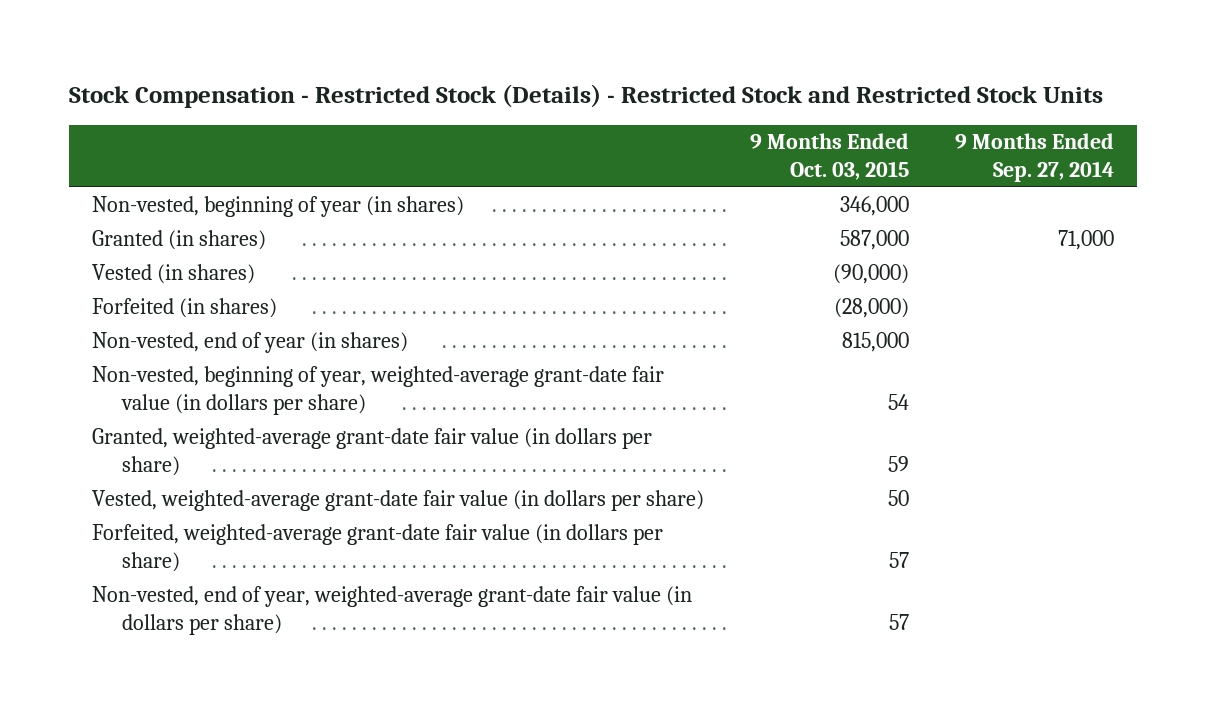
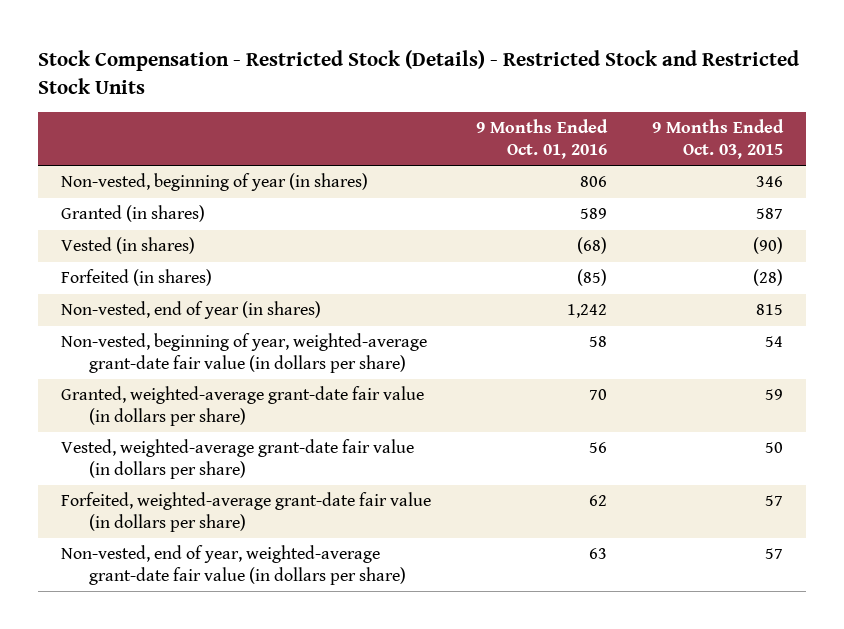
[954,133,1114,183] 9 Months Ended Sep. 27, 2014 -> none
none -> [476,119,609,160] 9 Months Ended Oct. 01, 2016
[839,196,909,217] 346,000 -> [756,176,784,188] 346
[839,230,909,251] 587,000 -> [756,208,784,220] 587
[832,264,909,285] (90,000) -> [753,237,784,255] (90)
[833,298,909,319] (28,000) -> [753,269,784,287] (28)
[841,332,909,353] 815,000 -> [756,304,784,316] 815

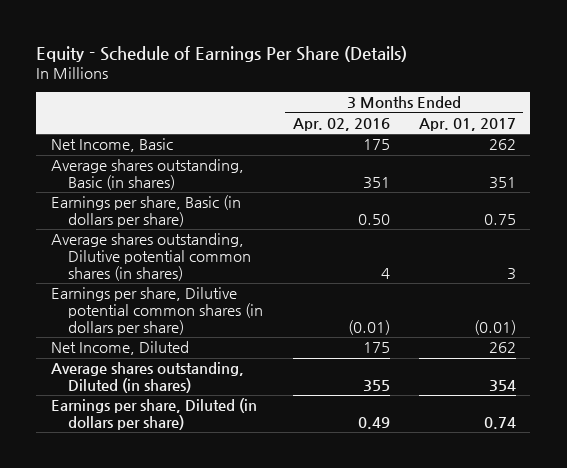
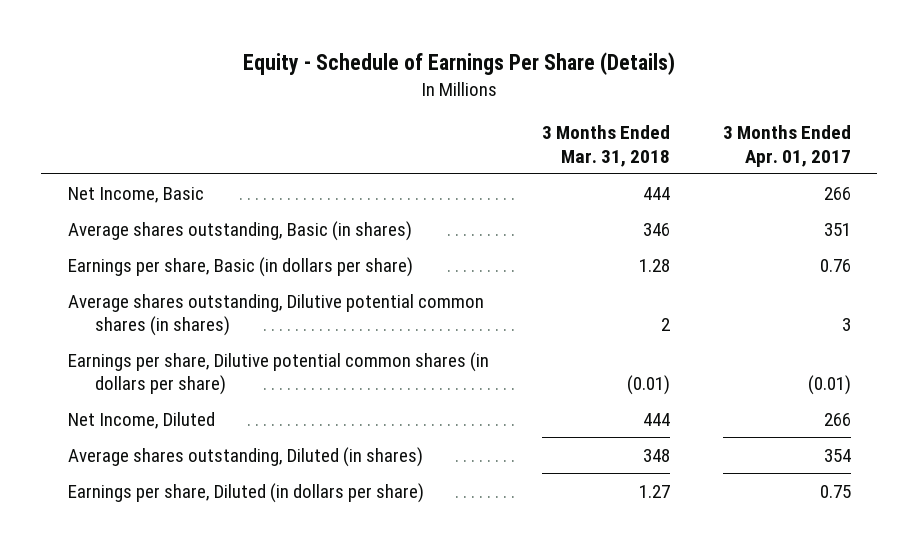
[292,118,390,132] Apr. 02, 2016 -> none
none -> [541,125,670,167] 3 Months Ended Mar. 31, 2018
[488,139,516,151] 262 -> [823,186,851,200] 266
[483,214,516,226] 0.75 -> [819,258,851,272] 0.76
[488,342,516,354] 262 -> [823,412,851,426] 266
[483,417,516,430] 0.74 -> [819,484,851,498] 0.75

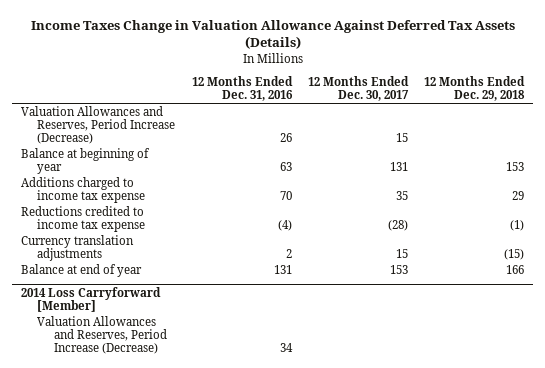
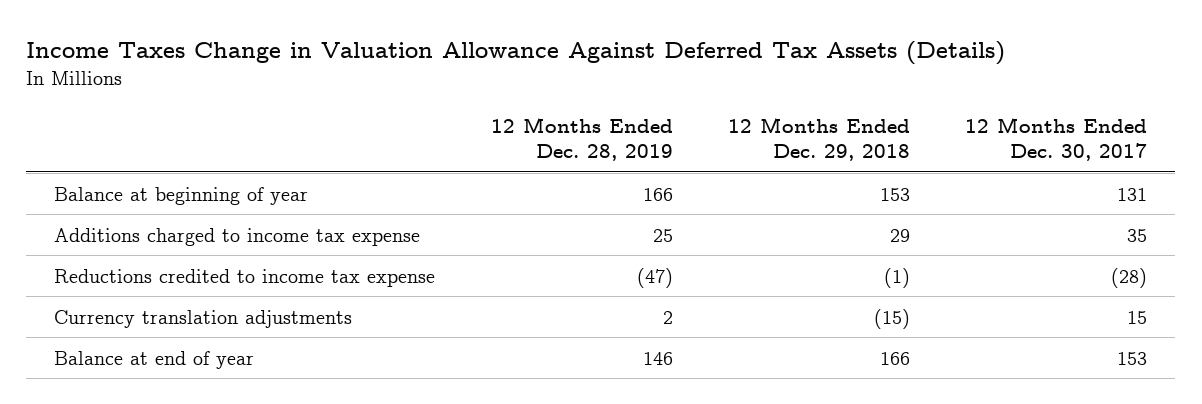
[191,76,293,102] 12 Months Ended Dec. 31, 2016 -> none
none -> [490,116,673,162] 12 Months Ended Dec. 28, 2019
[20,106,176,145] Valuation Allowances and Reserves, Period Increase (Decrease) -> none
[20,286,161,312] 2014 Loss Carryforward [Member] -> none
[37,316,167,355] Valuation Allowances and Reserves, Period Increase (Decrease) -> none

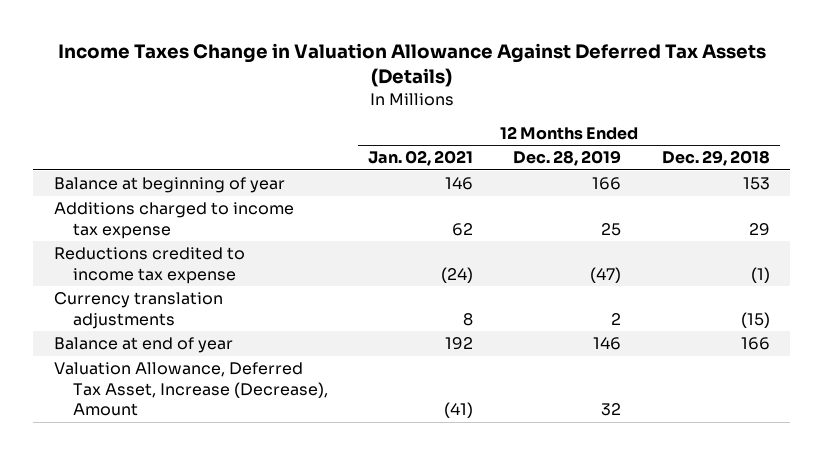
[965,116,1148,162] 12 Months Ended Dec. 30, 2017 -> none
none -> [368,150,474,167] Jan. 02, 2021
none -> [53,362,328,417] Valuation Allowance, Deferred Tax Asset, Increase (Decrease), Amount

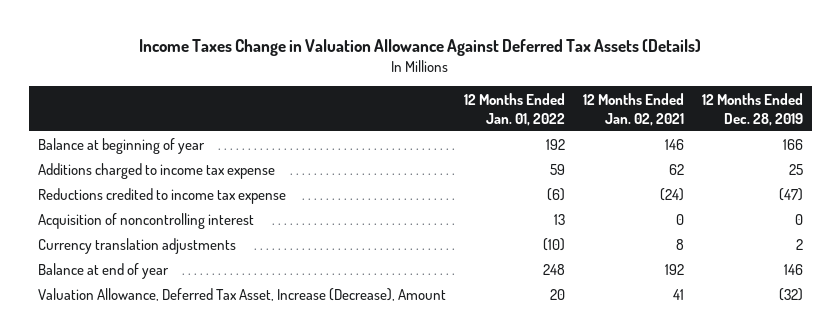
[661,150,770,167] Dec. 29, 2018 -> none
none -> [463,92,565,126] 12 Months Ended Jan. 01, 2022
none -> [37,213,254,230] Acquisition of noncontrolling interest
[444,402,474,419] (41) -> [672,289,684,301] 41
[601,403,622,417] 32 -> [778,288,803,302] (32)

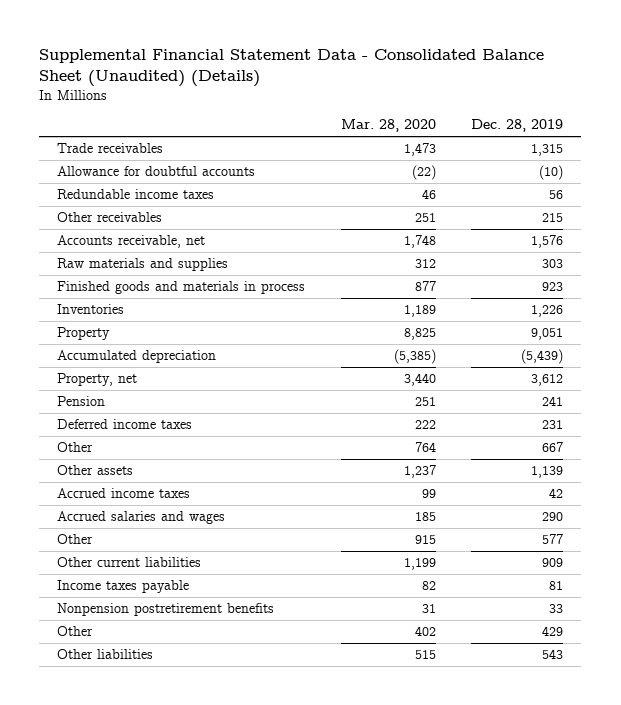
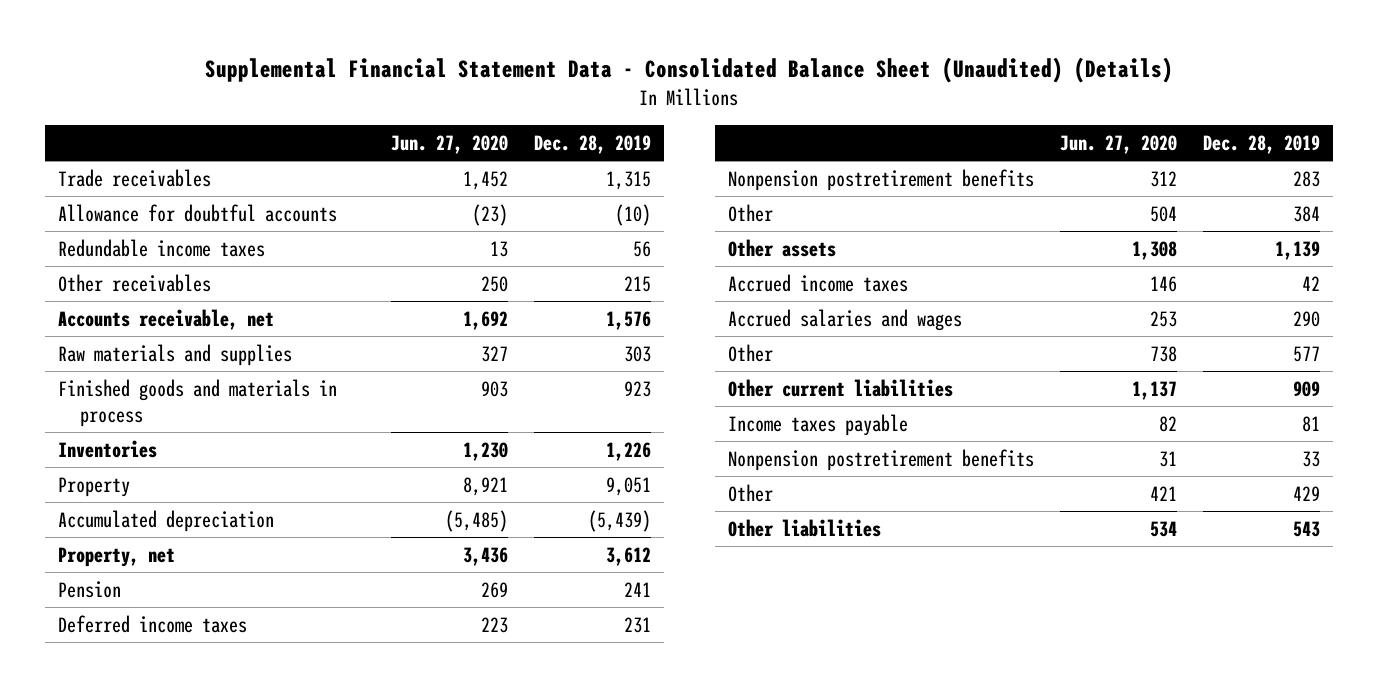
[340,119,436,133] Mar. 28, 2020 -> none
none -> [390,134,508,154] Jun. 27, 2020
none -> [727,168,1034,191] Nonpension postretirement benefits
[542,442,564,453] 667 -> [1292,205,1320,222] 384

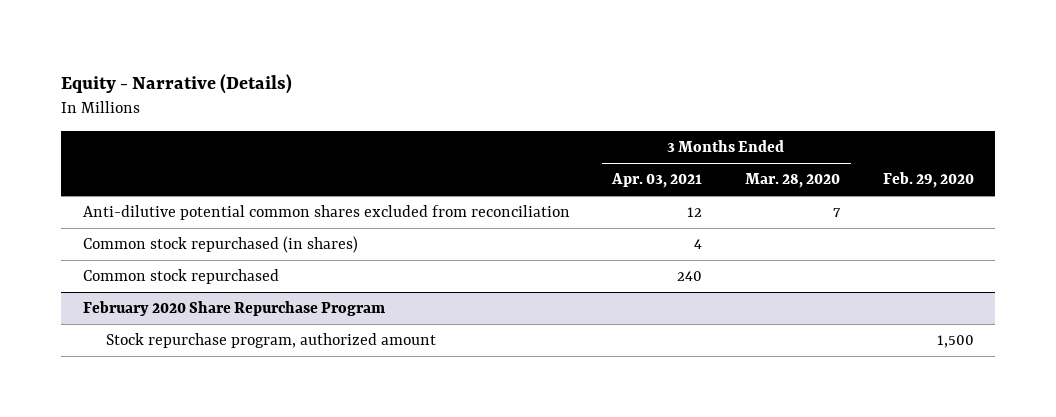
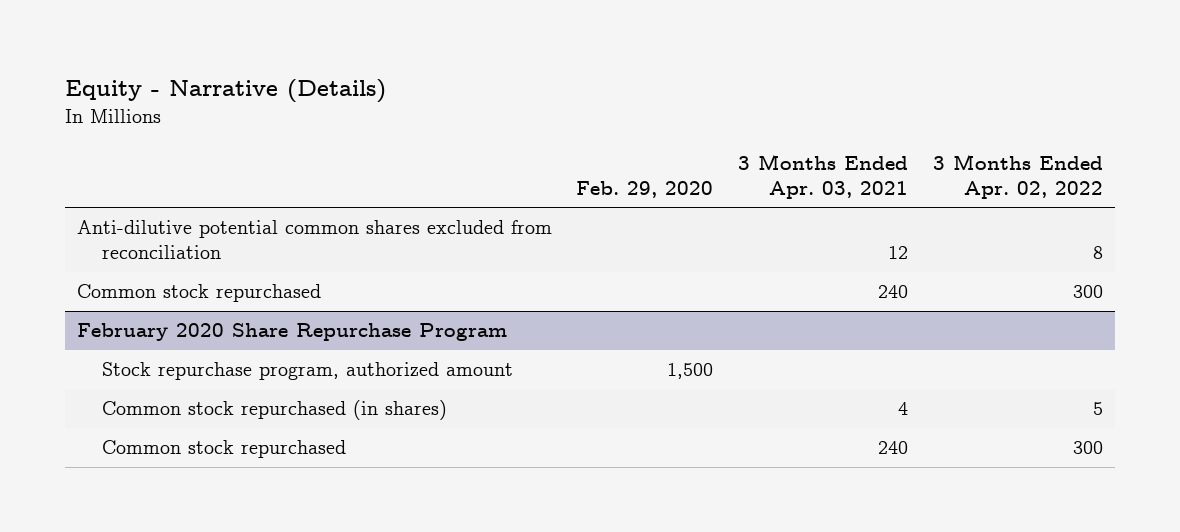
[745,173,841,189] Mar. 28, 2020 -> none
none -> [932,153,1103,199] 3 Months Ended Apr. 02, 2022
[82,236,358,254] Common stock repurchased (in shares) -> none
none -> [101,400,447,421] Common stock repurchased (in shares)
none -> [101,440,346,459] Common stock repurchased

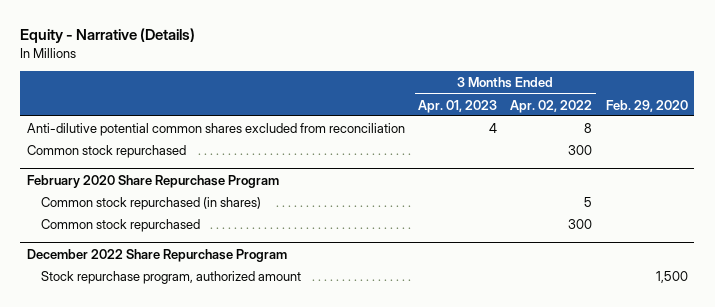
[738,153,909,199] 3 Months Ended Apr. 03, 2021 -> none
none -> [418,99,498,113] Apr. 01, 2023
[101,362,513,381] Stock repurchase program, authorized amount -> none
none -> [26,248,287,262] December 2022 Share Repurchase Program
none -> [41,270,302,284] Stock repurchase program, authorized amount

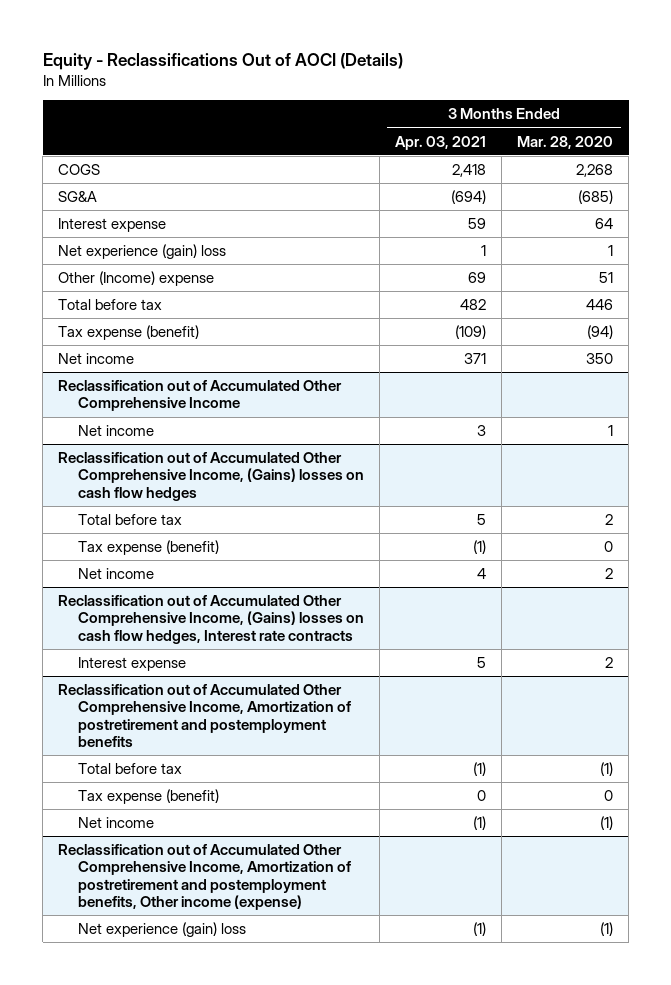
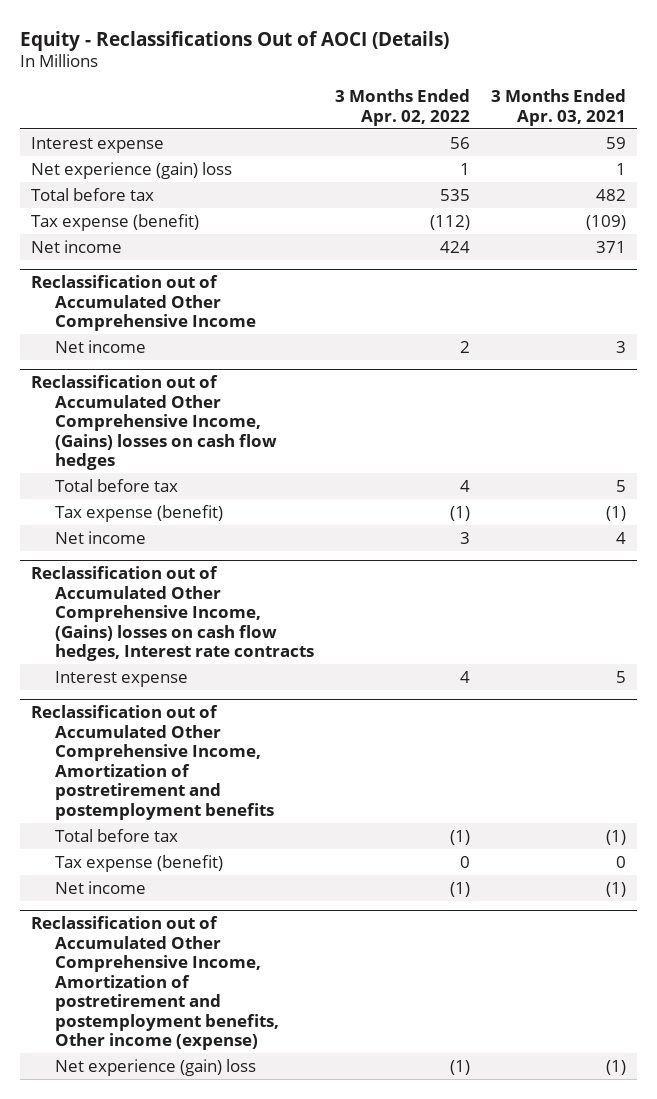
[517,135,614,149] Mar. 28, 2020 -> none
none -> [335,89,471,126] 3 Months Ended Apr. 02, 2022
[58,164,101,176] COGS -> none
[58,191,98,203] SG&A -> none
[58,271,215,287] Other (Income) expense -> none

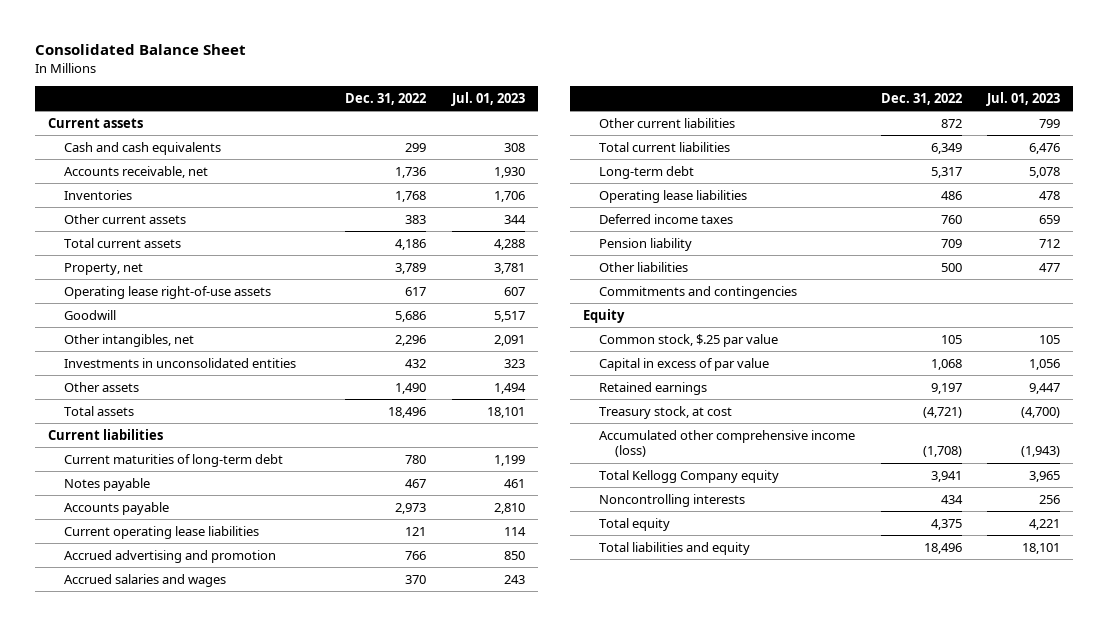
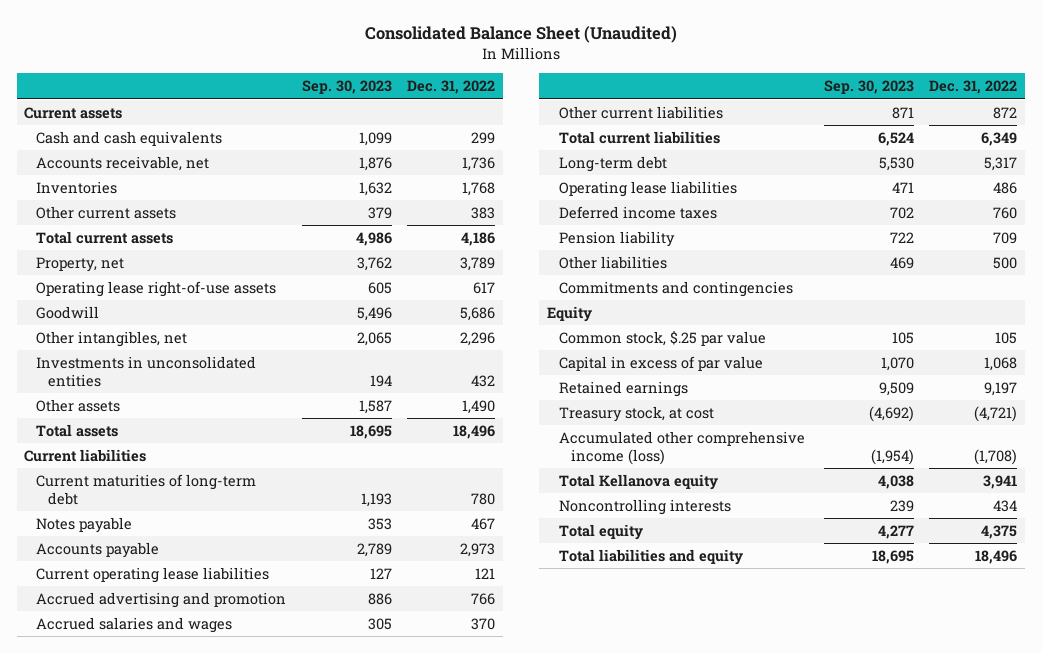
[35,44,247,56] Consolidated Balance Sheet -> [364,26,677,44] Consolidated Balance Sheet (Unaudited)
[450,91,525,106] Jul. 01, 2023 -> none
none -> [301,80,392,95] Sep. 30, 2023
[598,469,779,483] Total Kellogg Company equity -> [558,473,718,490] Total Kellanova equity

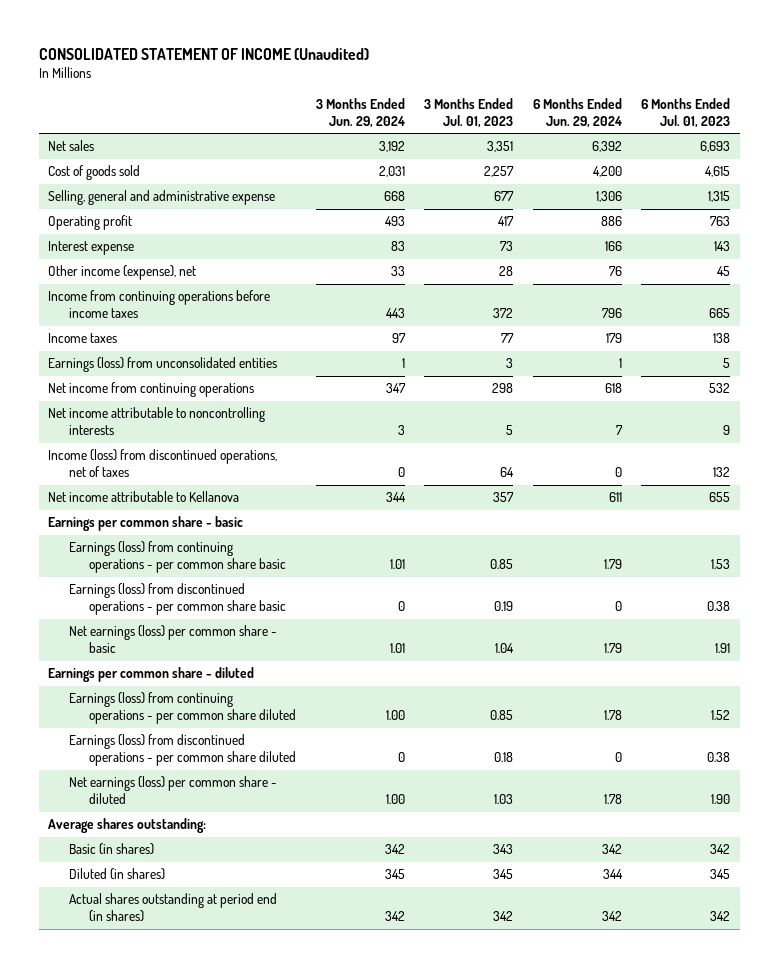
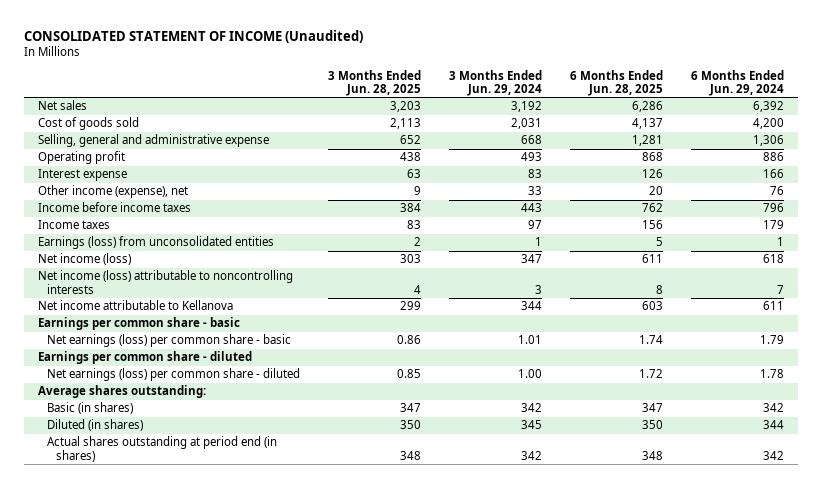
[424,97,514,128] 3 Months Ended Jul. 01, 2023 -> none
[641,97,731,128] 6 Months Ended Jul. 01, 2023 -> none
none -> [327,69,421,97] 3 Months Ended Jun. 28, 2025
none -> [569,69,663,97] 6 Months Ended Jun. 28, 2025
[48,290,271,319] Income from continuing operations before income taxes -> [37,202,191,213] Income before income taxes
[48,449,278,478] Income (loss) from discontinued operations, net of taxes -> none
[48,382,255,398] Net income from continuing operations -> [37,253,131,266] Net income (loss)
[48,407,266,436] Net income attributable to noncontrolling interests -> [37,270,293,294] Net income (loss) attributable to noncontrolling interests
[68,541,287,574] Earnings (loss) from continuing operations - per common share basic -> none
[68,583,287,616] Earnings (loss) from discontinued operations - per common share basic -> none
[68,692,297,725] Earnings (loss) from continuing operations - per common share diluted -> none
[68,734,297,767] Earnings (loss) from discontinued operations - per common share diluted -> none

